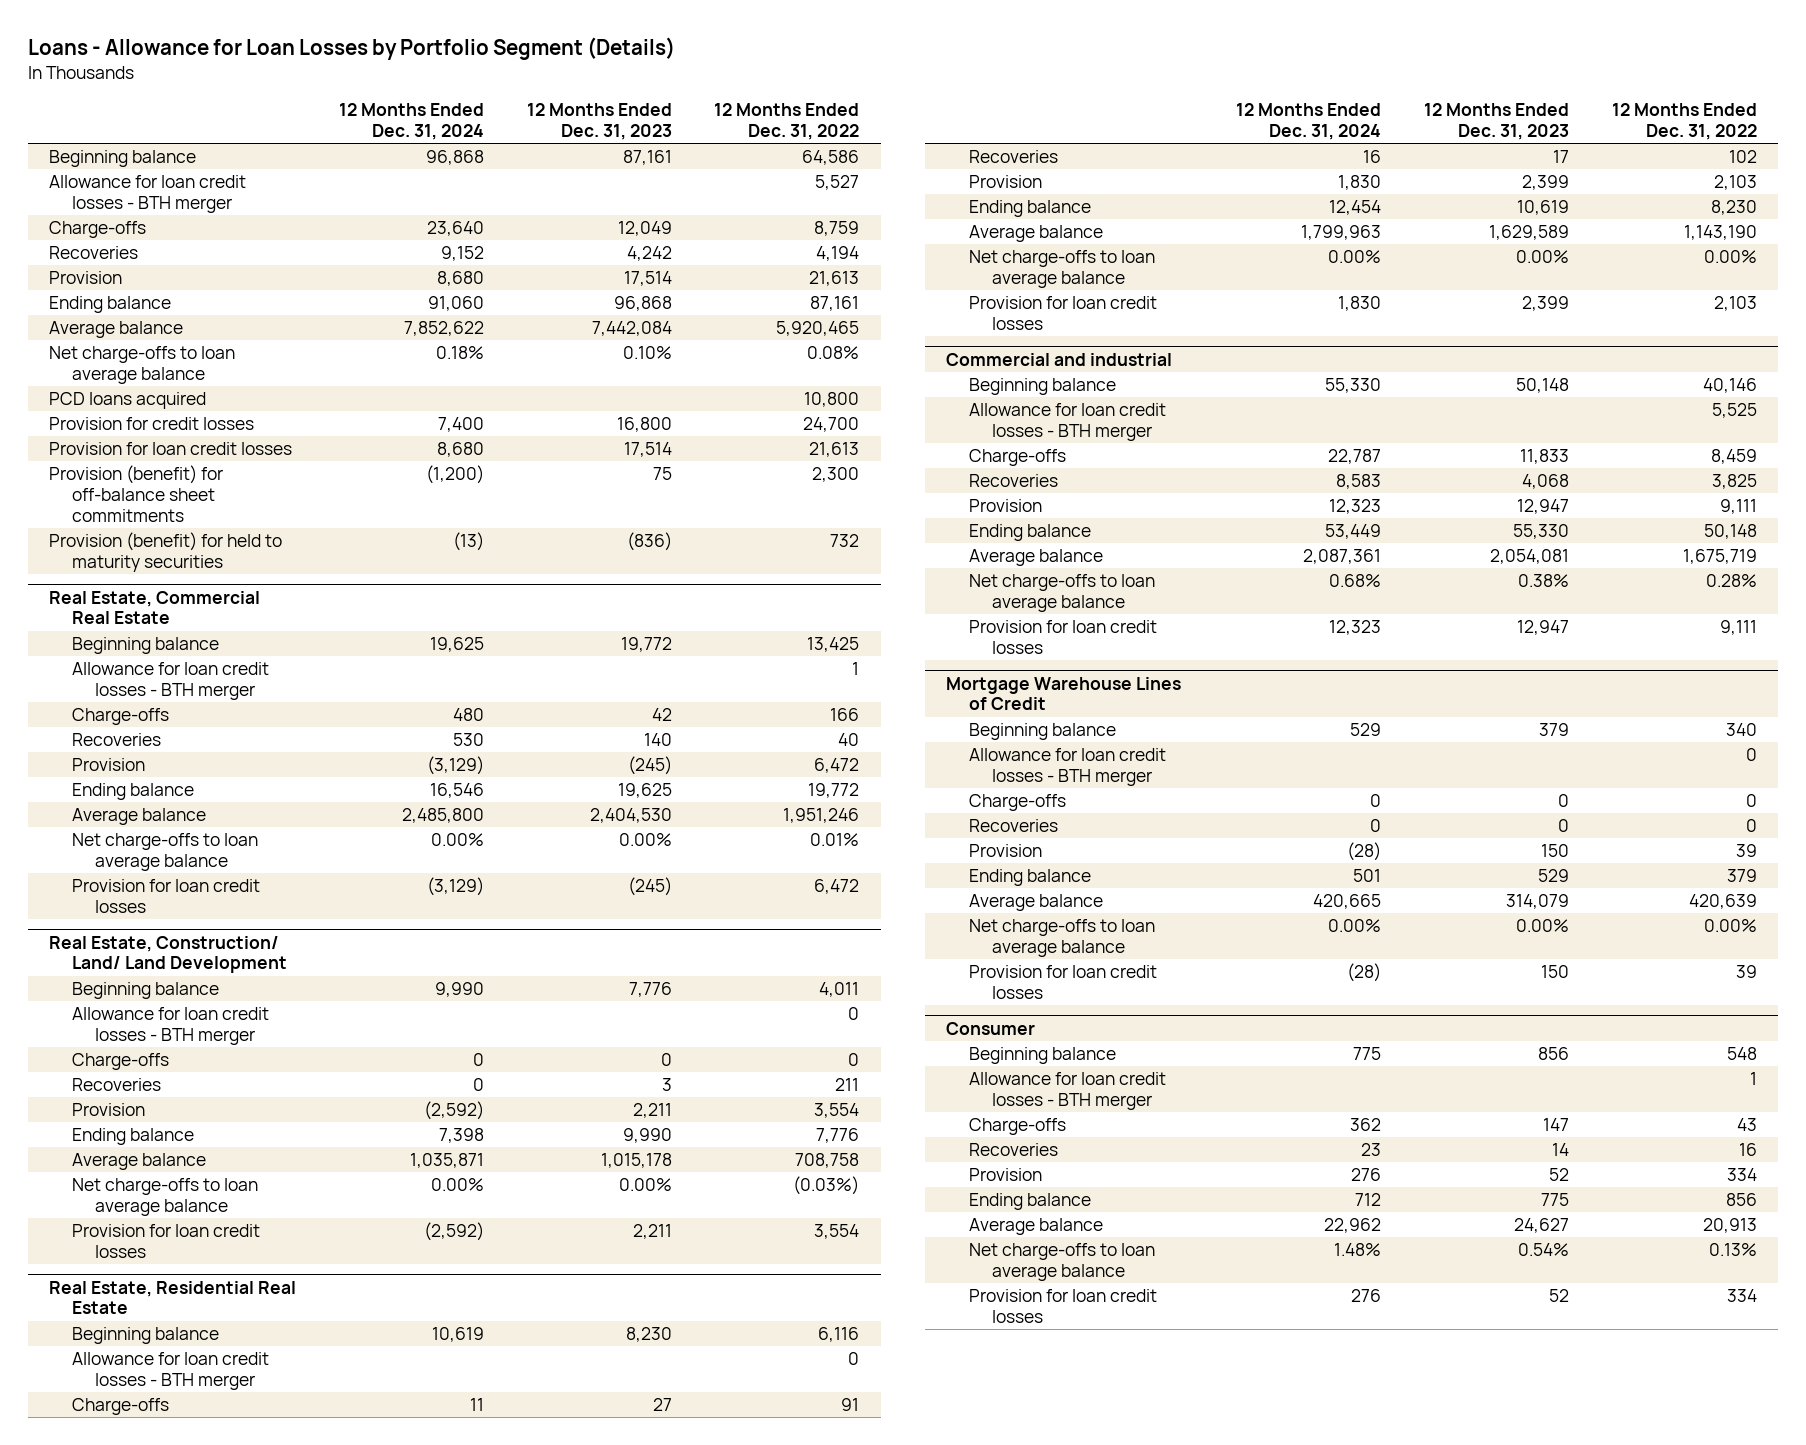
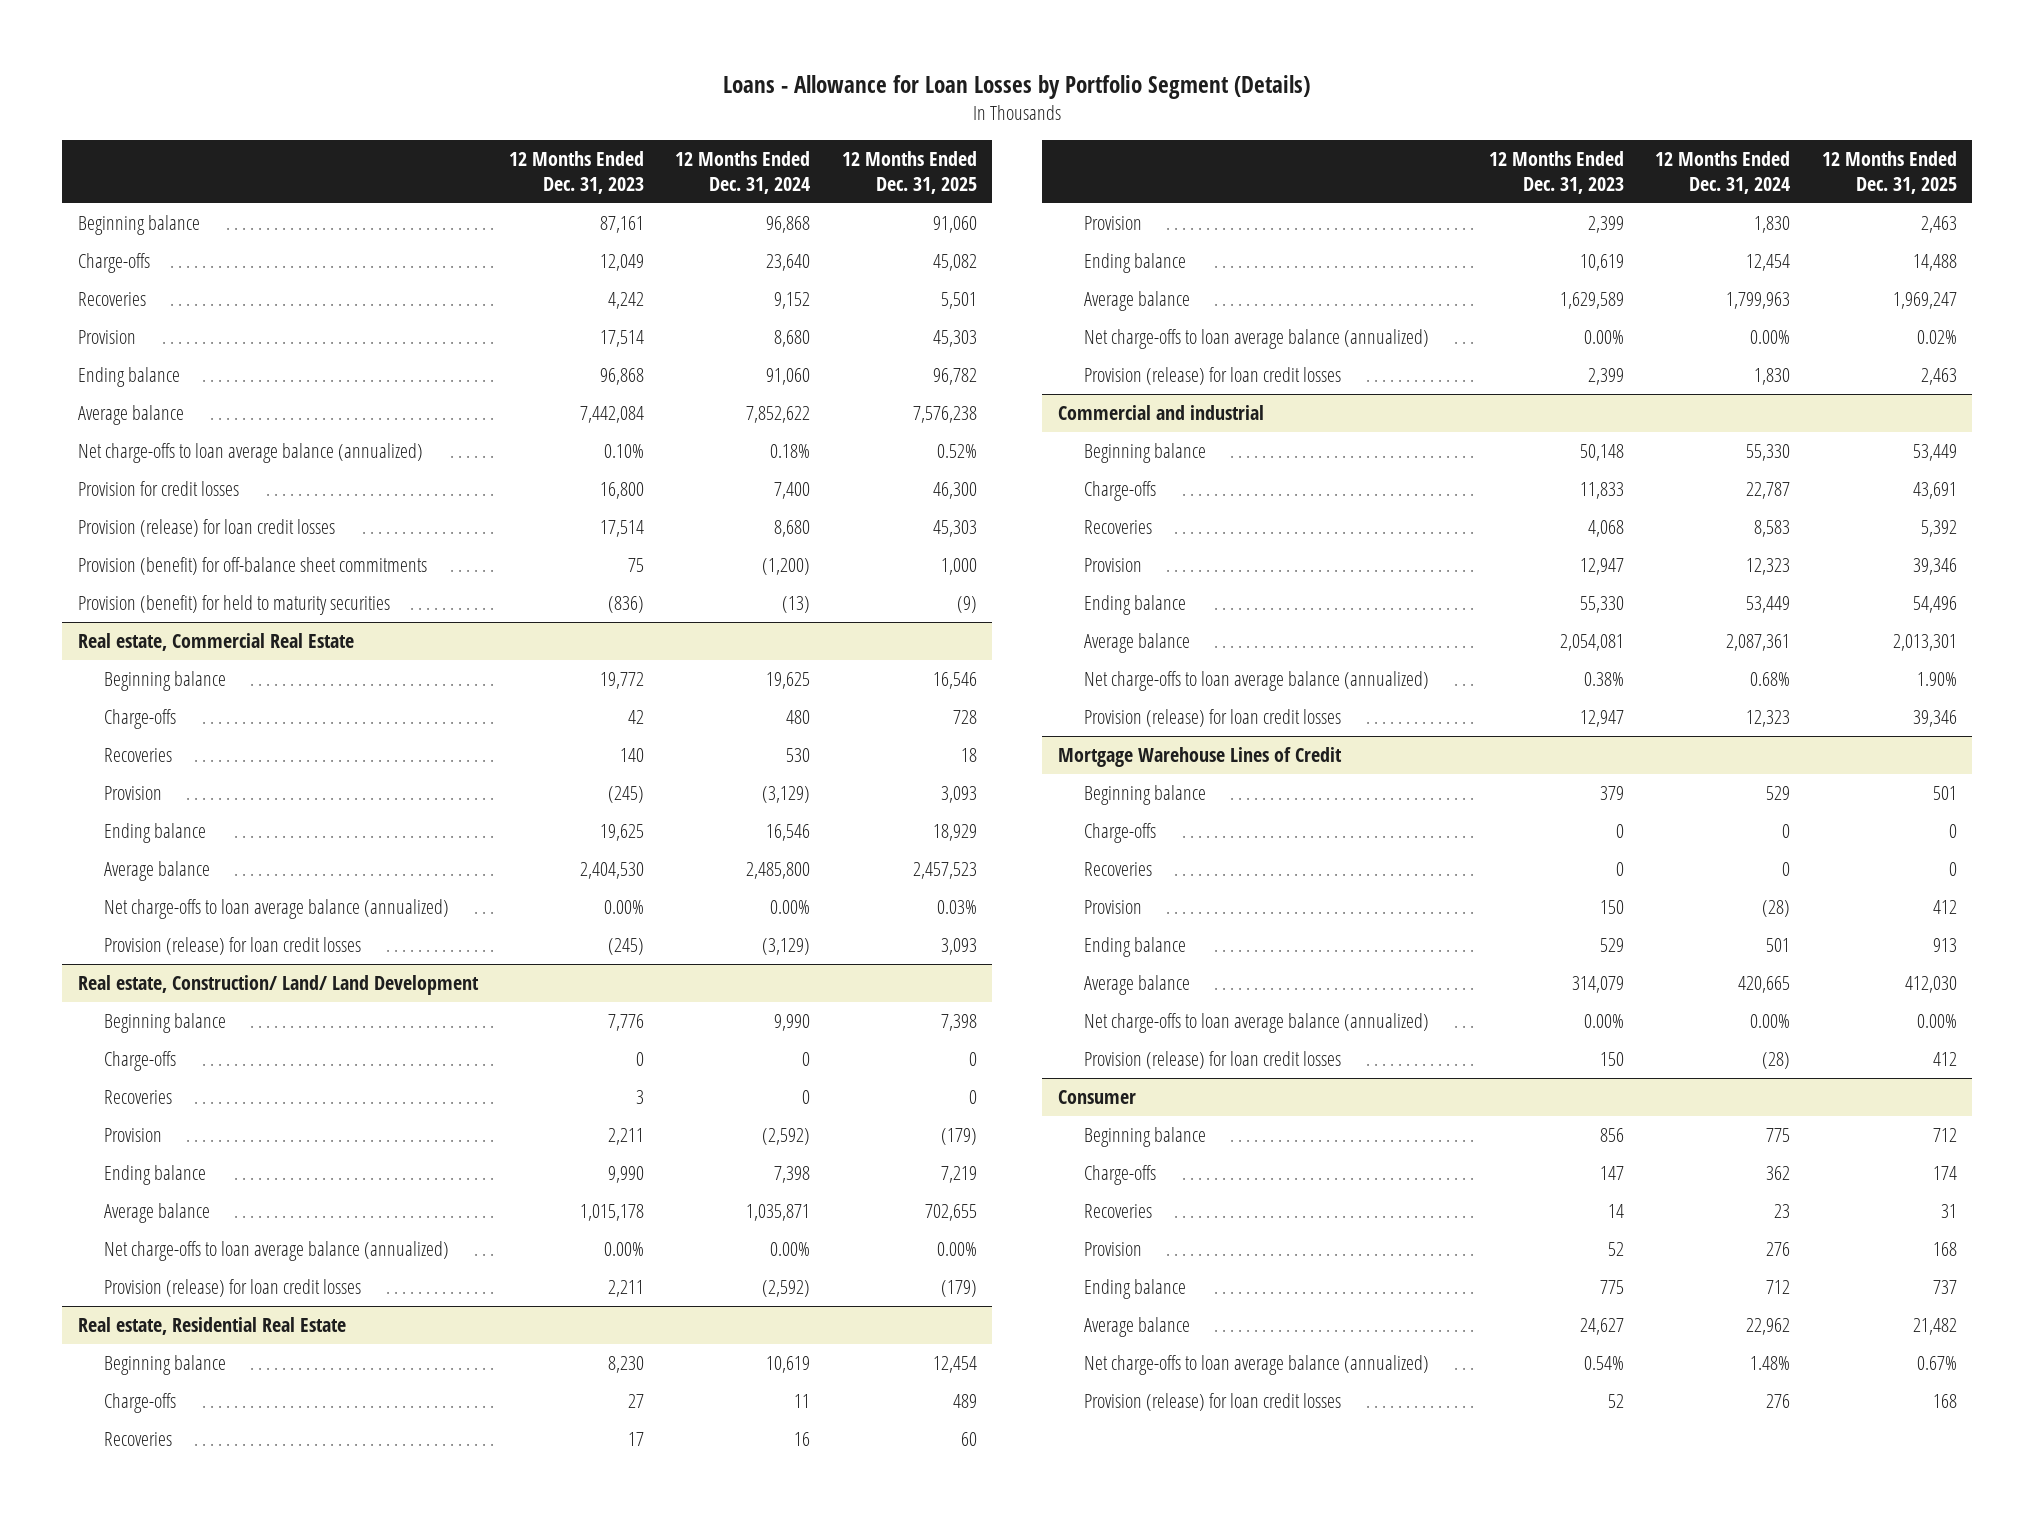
[714,103,860,140] 12 Months Ended Dec. 31, 2022 -> none
none -> [841,151,977,194] 12 Months Ended Dec. 31, 2025
[49,175,247,213] Allowance for loan credit losses - BTH merger -> none
[49,392,207,410] PCD loans acquired -> none
[49,346,236,384] Net charge-offs to loan average balance -> [77,442,423,463] Net charge-offs to loan average balance (annualized)
[49,442,293,456] Provision for loan credit losses -> [77,518,335,537] Provision (release) for loan credit losses
[49,590,261,625] Real Estate, Commercial Real Estate -> [77,632,354,651] Real estate, Commercial Real Estate
[71,662,269,700] Allowance for loan credit losses - BTH merger -> none
[71,833,258,871] Net charge-offs to loan average balance -> [104,898,450,919] Net charge-offs to loan average balance (annualized)
[71,879,260,913] Provision for loan credit losses -> [104,936,362,955] Provision (release) for loan credit losses
[49,935,287,974] Real Estate, Construction/ Land/ Land Development -> [77,974,479,995] Real estate, Construction/ Land/ Land Development
[71,1007,269,1045] Allowance for loan credit losses - BTH merger -> none
[71,1178,258,1216] Net charge-offs to loan average balance -> [104,1240,450,1261] Net charge-offs to loan average balance (annualized)
[71,1224,260,1258] Provision for loan credit losses -> [104,1278,362,1297] Provision (release) for loan credit losses
[49,1280,297,1315] Real Estate, Residential Real Estate -> [77,1316,346,1335] Real estate, Residential Real Estate
[71,1352,269,1390] Allowance for loan credit losses - BTH merger -> none
[969,250,1156,288] Net charge-offs to loan average balance -> [1084,328,1430,349] Net charge-offs to loan average balance (annualized)
[969,296,1158,330] Provision for loan credit losses -> [1084,366,1342,385] Provision (release) for loan credit losses
[969,403,1167,441] Allowance for loan credit losses - BTH merger -> none
[969,574,1156,612] Net charge-offs to loan average balance -> [1084,670,1430,691] Net charge-offs to loan average balance (annualized)
[969,620,1158,654] Provision for loan credit losses -> [1084,708,1342,727] Provision (release) for loan credit losses
[969,748,1167,786] Allowance for loan credit losses - BTH merger -> none
[969,919,1156,957] Net charge-offs to loan average balance -> [1084,1012,1430,1033] Net charge-offs to loan average balance (annualized)
[969,965,1158,999] Provision for loan credit losses -> [1084,1050,1342,1069] Provision (release) for loan credit losses
[969,1072,1167,1110] Allowance for loan credit losses - BTH merger -> none
[969,1243,1156,1281] Net charge-offs to loan average balance -> [1084,1354,1430,1375] Net charge-offs to loan average balance (annualized)
[969,1289,1158,1323] Provision for loan credit losses -> [1084,1392,1342,1411] Provision (release) for loan credit losses

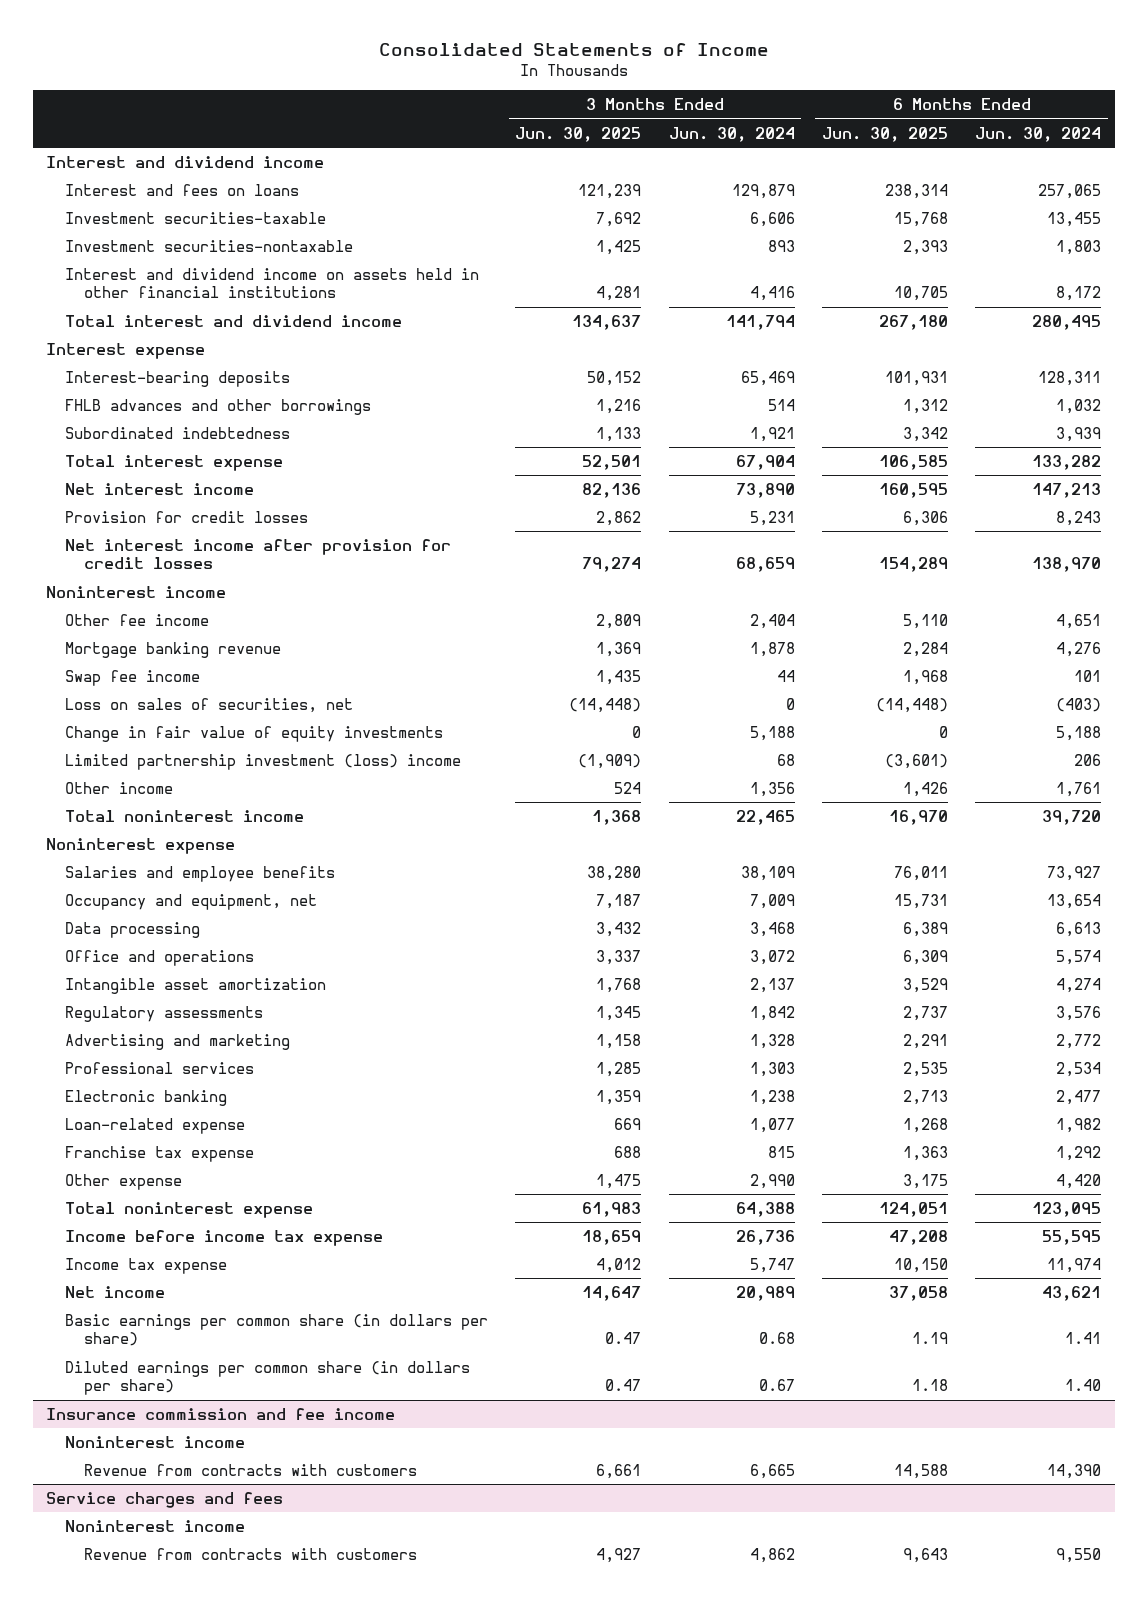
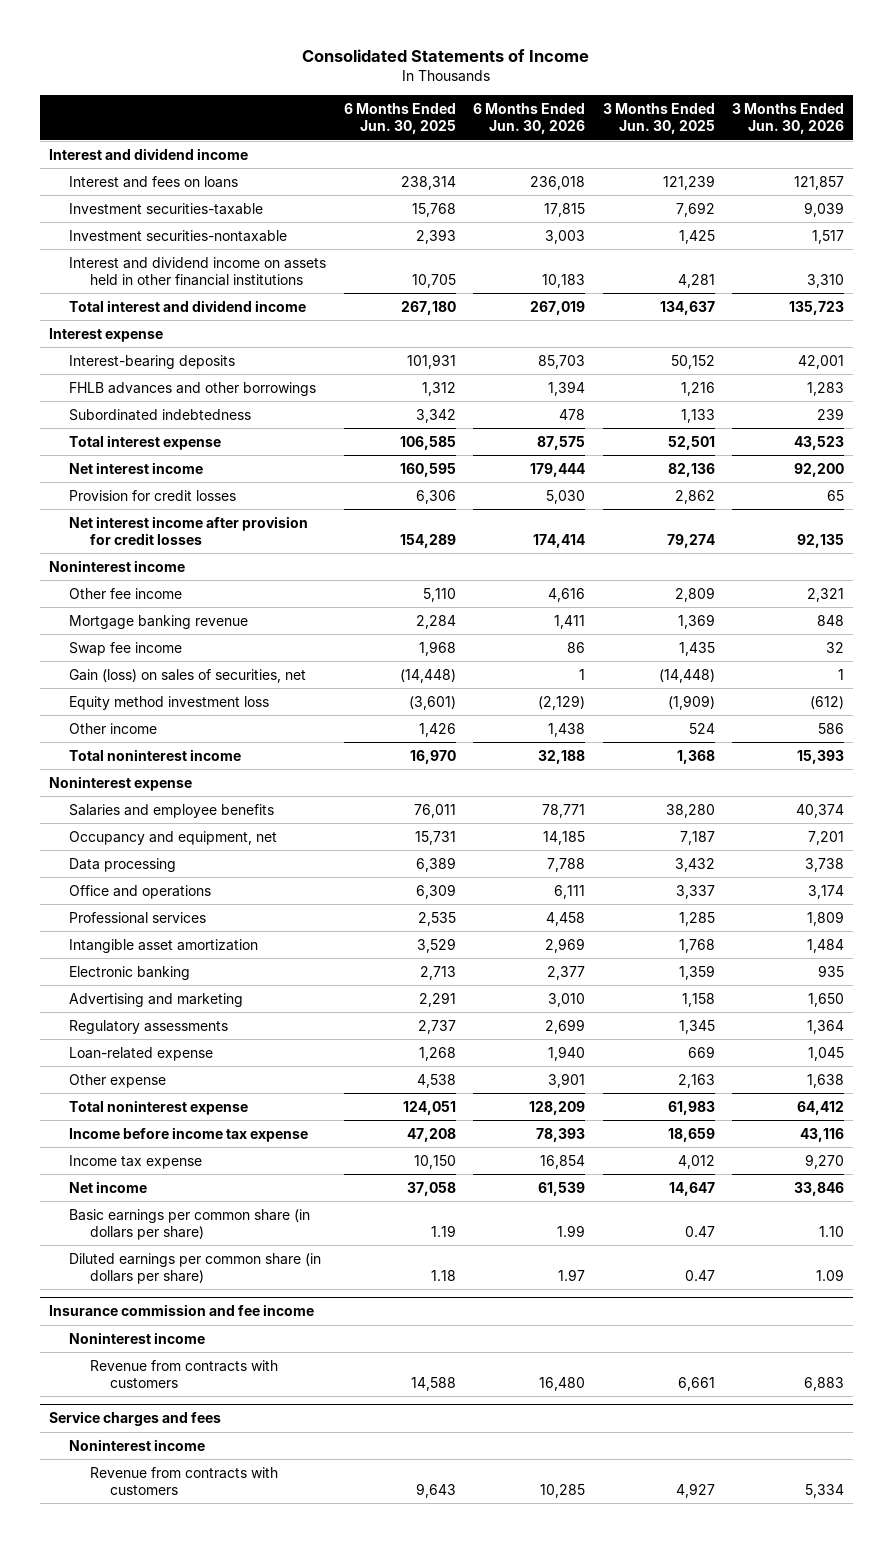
[668,126,795,142] Jun. 30, 2024 -> none
[975,126,1102,142] Jun. 30, 2024 -> none
none -> [473,102,586,135] 6 Months Ended Jun. 30, 2026
none -> [732,102,845,135] 3 Months Ended Jun. 30, 2026
[65,725,444,742] Change in fair value of equity investments -> none
[65,697,354,713] Loss on sales of securities, net -> [69,668,307,683] Gain (loss) on sales of securities, net
[65,753,462,770] Limited partnership investment (loss) income -> [69,695,270,710] Equity method investment loss
[65,977,327,994] Intangible asset amortization -> [69,938,259,953] Intangible asset amortization
[65,1033,291,1050] Advertising and marketing -> [69,992,244,1007] Advertising and marketing
[65,1005,264,1022] Regulatory assessments -> [69,1019,229,1034] Regulatory assessments
[65,1145,255,1162] Franchise tax expense -> none
[596,1173,642,1189] 1,475 -> [677,1073,715,1088] 2,163
[902,1173,948,1189] 3,175 -> [416,1073,456,1088] 4,538

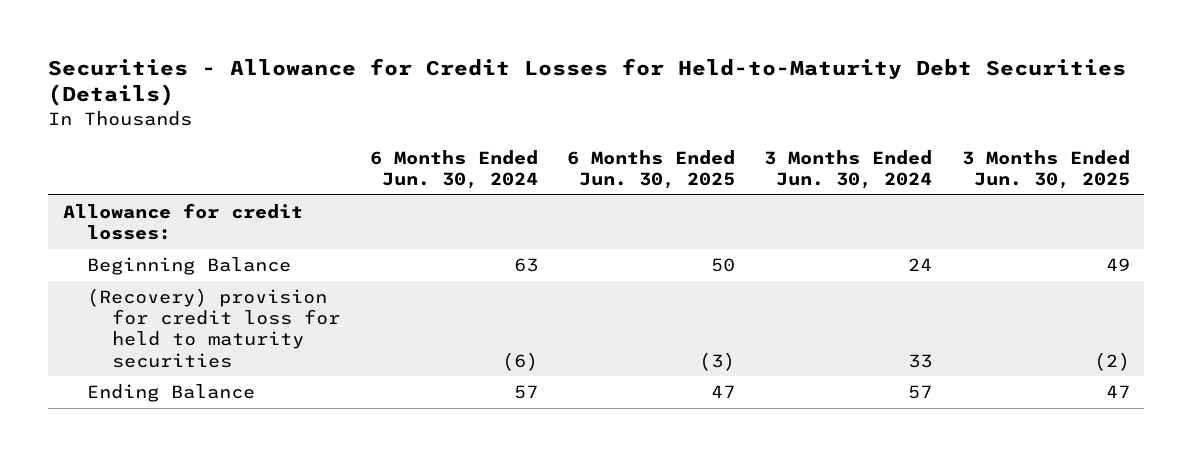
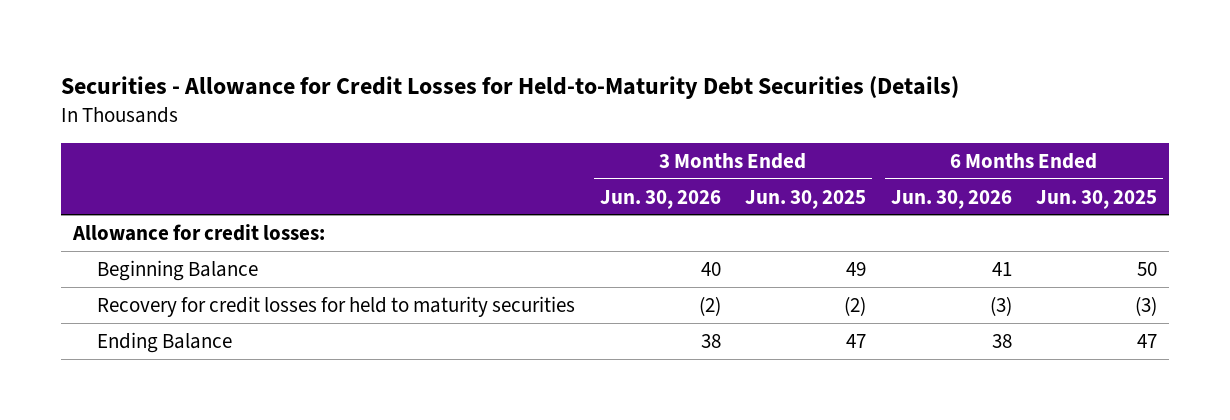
[369,149,538,190] 6 Months Ended Jun. 30, 2024 -> none
[764,149,933,190] 3 Months Ended Jun. 30, 2024 -> none
none -> [599,189,721,209] Jun. 30, 2026
none -> [890,189,1012,209] Jun. 30, 2026
[87,287,341,368] (Recovery) provision for credit loss for held to maturity securities -> [97,295,576,317] Recovery for credit losses for held to maturity securities

